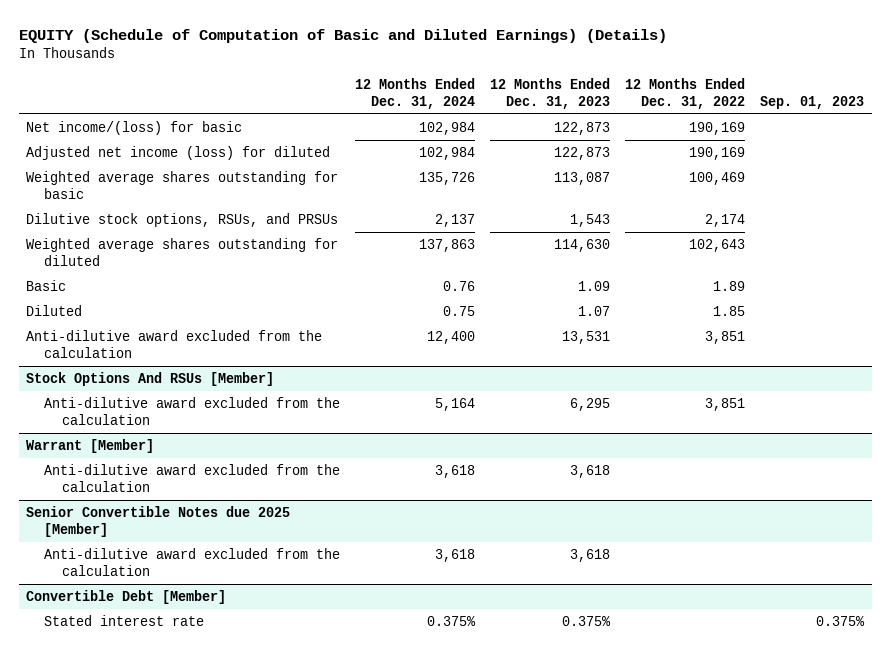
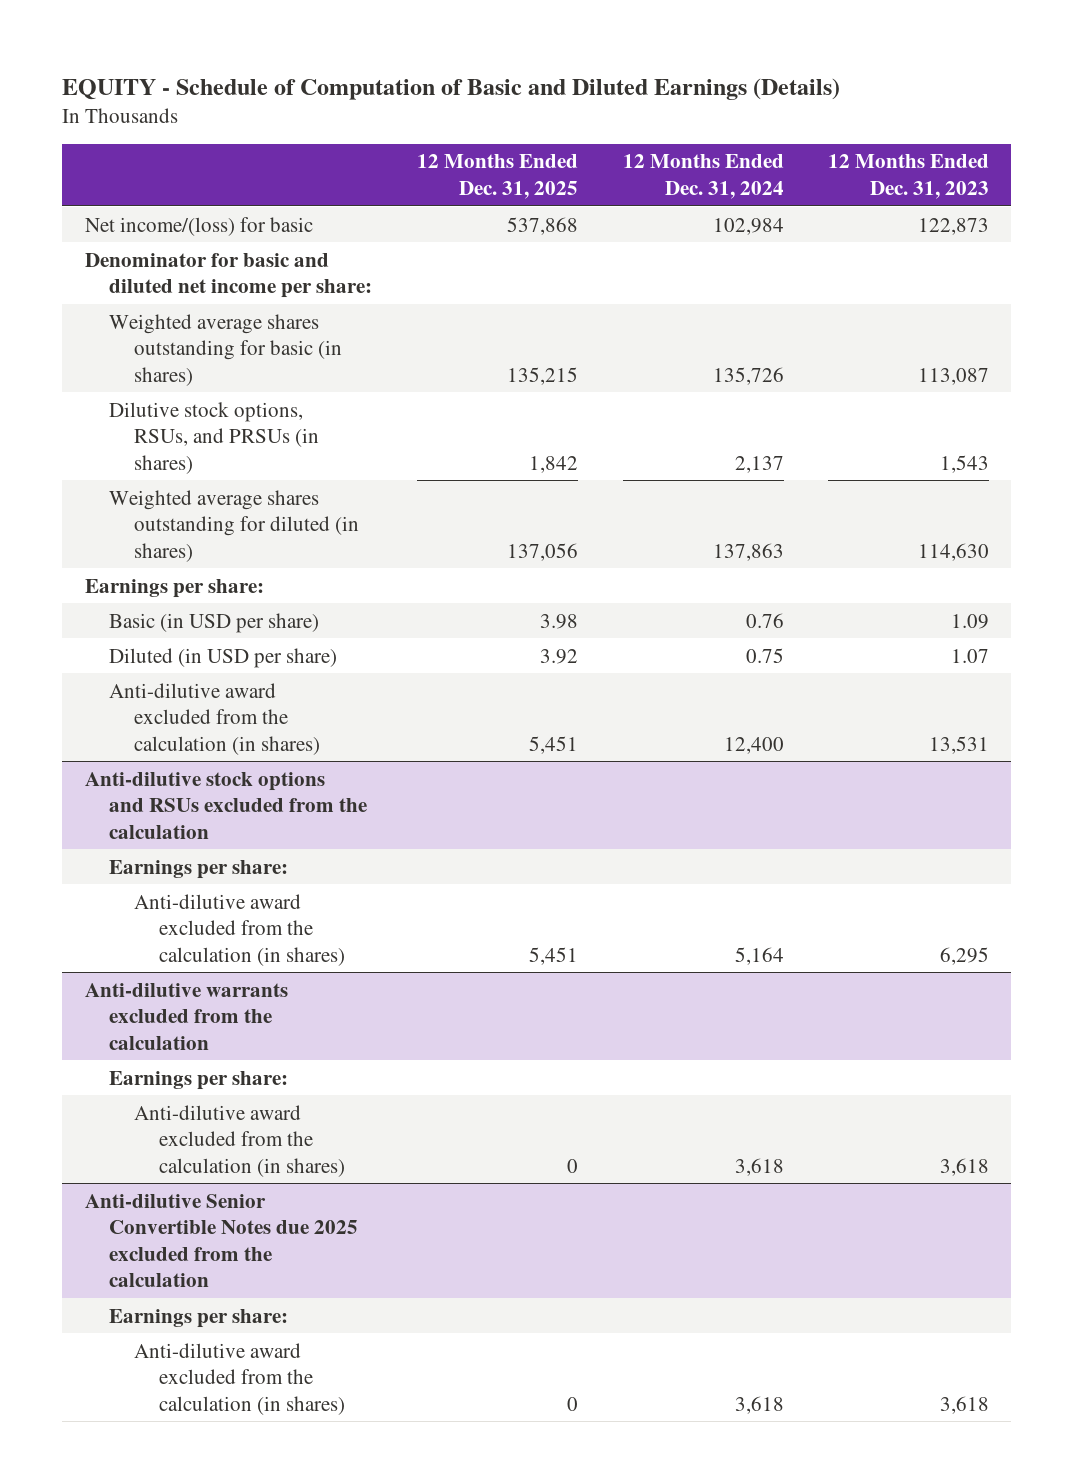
[18,29,667,44] EQUITY (Schedule of Computation of Basic and Diluted Earnings) (Details) -> [62,77,841,100] EQUITY - Schedule of Computation of Basic and Diluted Earnings (Details)
[625,78,746,109] 12 Months Ended Dec. 31, 2022 -> none
[760,95,865,109] Sep. 01, 2023 -> none
none -> [416,154,578,199] 12 Months Ended Dec. 31, 2025
[26,146,331,161] Adjusted net income (loss) for diluted -> none
[26,590,227,605] Convertible Debt [Member] -> none
[44,615,205,627] Stated interest rate -> none
none -> [84,252,373,299] Denominator for basic and diluted net income per share:
[26,171,339,199] Weighted average shares outstanding for basic -> [109,313,343,386] Weighted average shares outstanding for basic (in shares)
[26,213,339,228] Dilutive stock options, RSUs, and PRSUs -> [109,401,320,474] Dilutive stock options, RSUs, and PRSUs (in shares)
[26,238,339,266] Weighted average shares outstanding for diluted -> [109,489,360,562] Weighted average shares outstanding for diluted (in shares)
none -> [84,578,264,598] Earnings per share:
[26,280,67,292] Basic -> [109,612,320,633] Basic (in USD per share)
[26,305,83,317] Diluted -> [109,647,338,668] Diluted (in USD per share)
[26,330,323,358] Anti-dilutive award excluded from the calculation -> [109,682,321,755] Anti-dilutive award excluded from the calculation (in shares)
[26,372,275,387] Stock Options And RSUs [Member] -> [84,771,368,839] Anti-dilutive stock options and RSUs excluded from the calculation
none -> [109,859,289,879] Earnings per share:
[44,397,341,425] Anti-dilutive award excluded from the calculation -> [134,893,346,966] Anti-dilutive award excluded from the calculation (in shares)
[26,439,155,454] Warrant [Member] -> [84,982,288,1050] Anti-dilutive warrants excluded from the calculation
none -> [109,1070,289,1090] Earnings per share:
[44,464,341,492] Anti-dilutive award excluded from the calculation -> [134,1104,346,1177] Anti-dilutive award excluded from the calculation (in shares)
[26,506,291,537] Senior Convertible Notes due 2025 [Member] -> [84,1193,359,1288] Anti-dilutive Senior Convertible Notes due 2025 excluded from the calculation
none -> [109,1308,289,1328] Earnings per share:
[44,548,341,576] Anti-dilutive award excluded from the calculation -> [134,1342,346,1415] Anti-dilutive award excluded from the calculation (in shares)

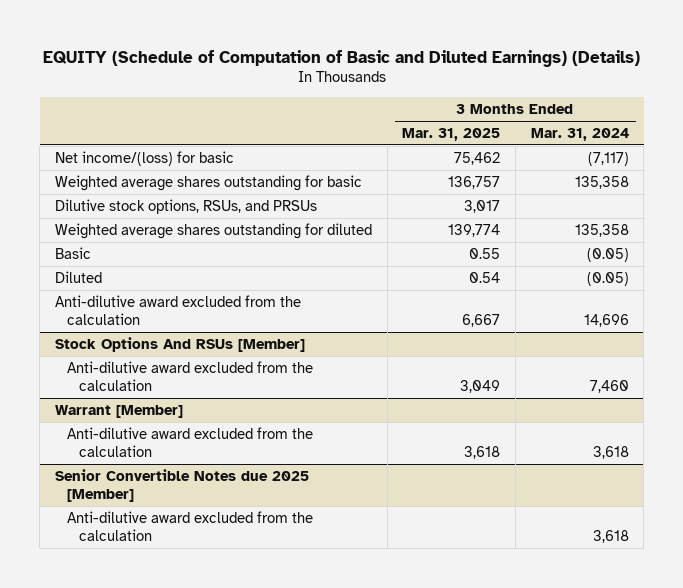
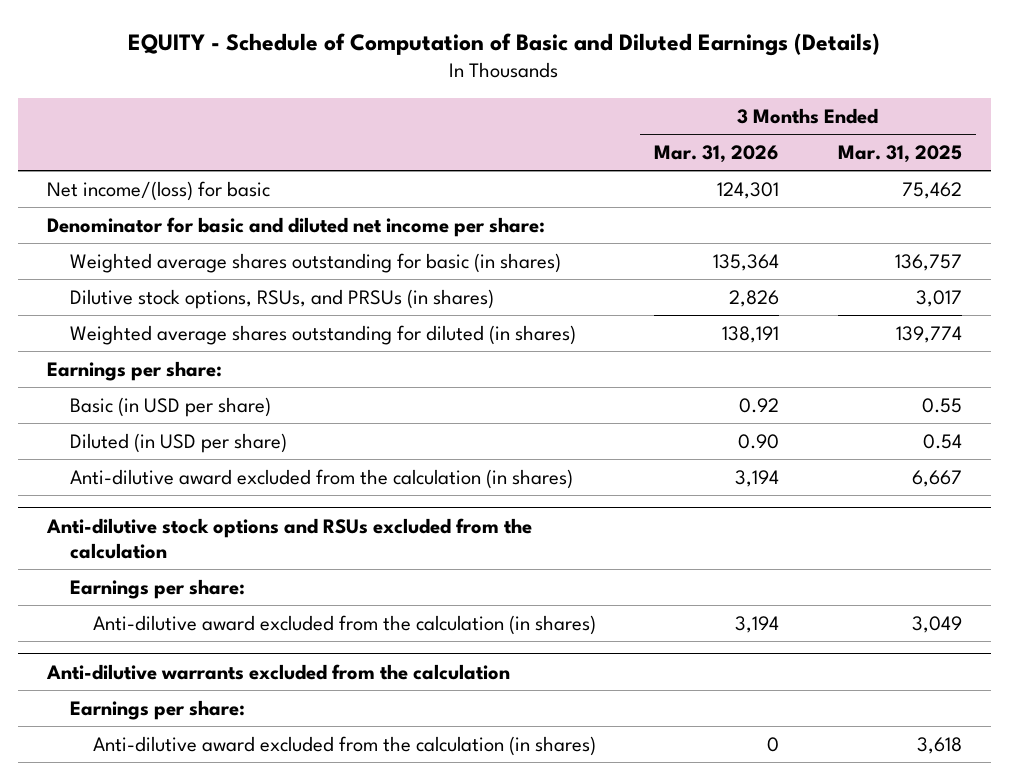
[42,49,640,67] EQUITY (Schedule of Computation of Basic and Diluted Earnings) (Details) -> [128,32,881,56] EQUITY - Schedule of Computation of Basic and Diluted Earnings (Details)
[530,127,629,141] Mar. 31, 2024 -> none
none -> [654,145,780,164] Mar. 31, 2026
[54,468,309,502] Senior Convertible Notes due 2025 [Member] -> none
[67,510,314,541] Anti-dilutive award excluded from the calculation -> none
none -> [46,216,545,237] Denominator for basic and diluted net income per share:
[54,174,362,191] Weighted average shares outstanding for basic -> [69,252,561,273] Weighted average shares outstanding for basic (in shares)
[54,198,317,214] Dilutive stock options, RSUs, and PRSUs -> [69,288,494,309] Dilutive stock options, RSUs, and PRSUs (in shares)
[54,222,372,239] Weighted average shares outstanding for diluted -> [69,324,576,345] Weighted average shares outstanding for diluted (in shares)
none -> [46,360,222,381] Earnings per share:
[54,246,91,259] Basic -> [69,396,271,417] Basic (in USD per share)
[54,270,102,283] Diluted -> [69,432,287,453] Diluted (in USD per share)
[54,294,301,325] Anti-dilutive award excluded from the calculation -> [69,468,573,489] Anti-dilutive award excluded from the calculation (in shares)
[54,336,305,352] Stock Options And RSUs [Member] -> [45,517,532,559] Anti-dilutive stock options and RSUs excluded from the calculation
none -> [69,578,245,599] Earnings per share:
[67,360,314,391] Anti-dilutive award excluded from the calculation -> [92,614,596,635] Anti-dilutive award excluded from the calculation (in shares)
[54,404,183,418] Warrant [Member] -> [45,663,510,680] Anti-dilutive warrants excluded from the calculation
none -> [69,699,245,720] Earnings per share:
[67,426,314,457] Anti-dilutive award excluded from the calculation -> [92,735,596,756] Anti-dilutive award excluded from the calculation (in shares)

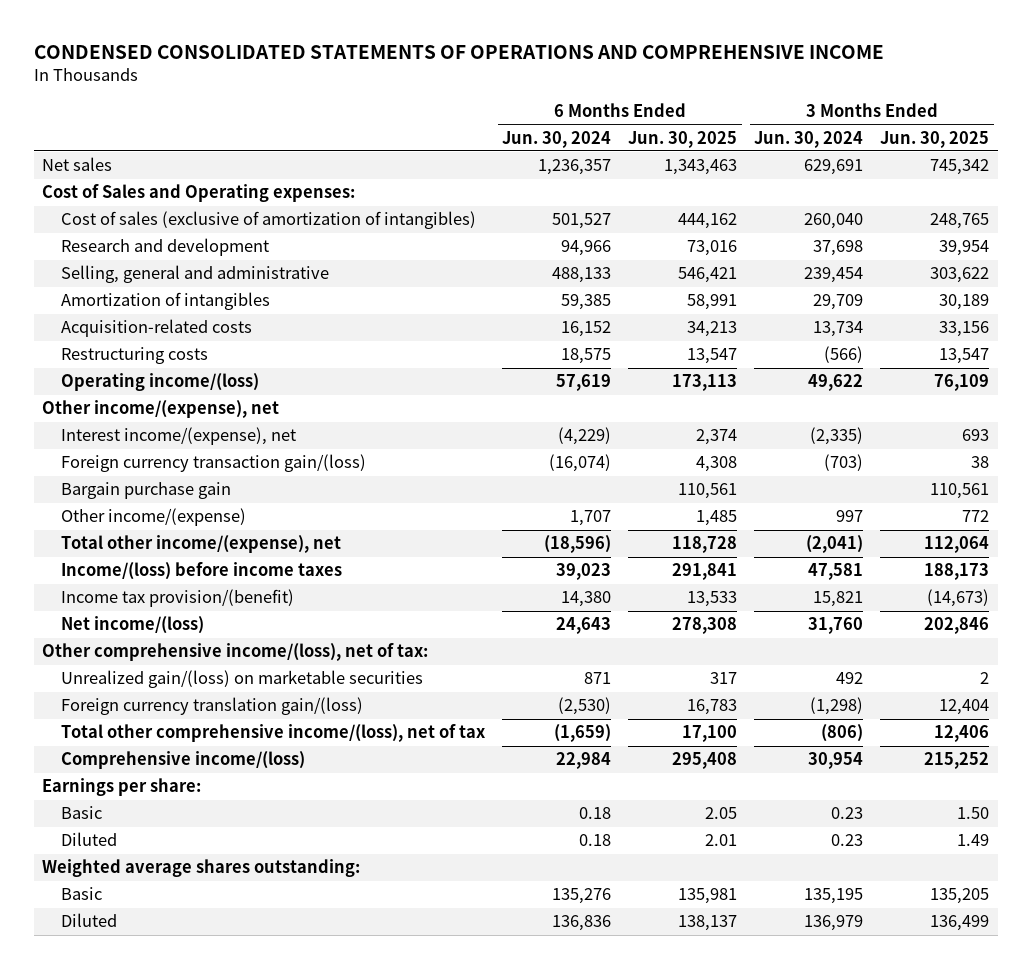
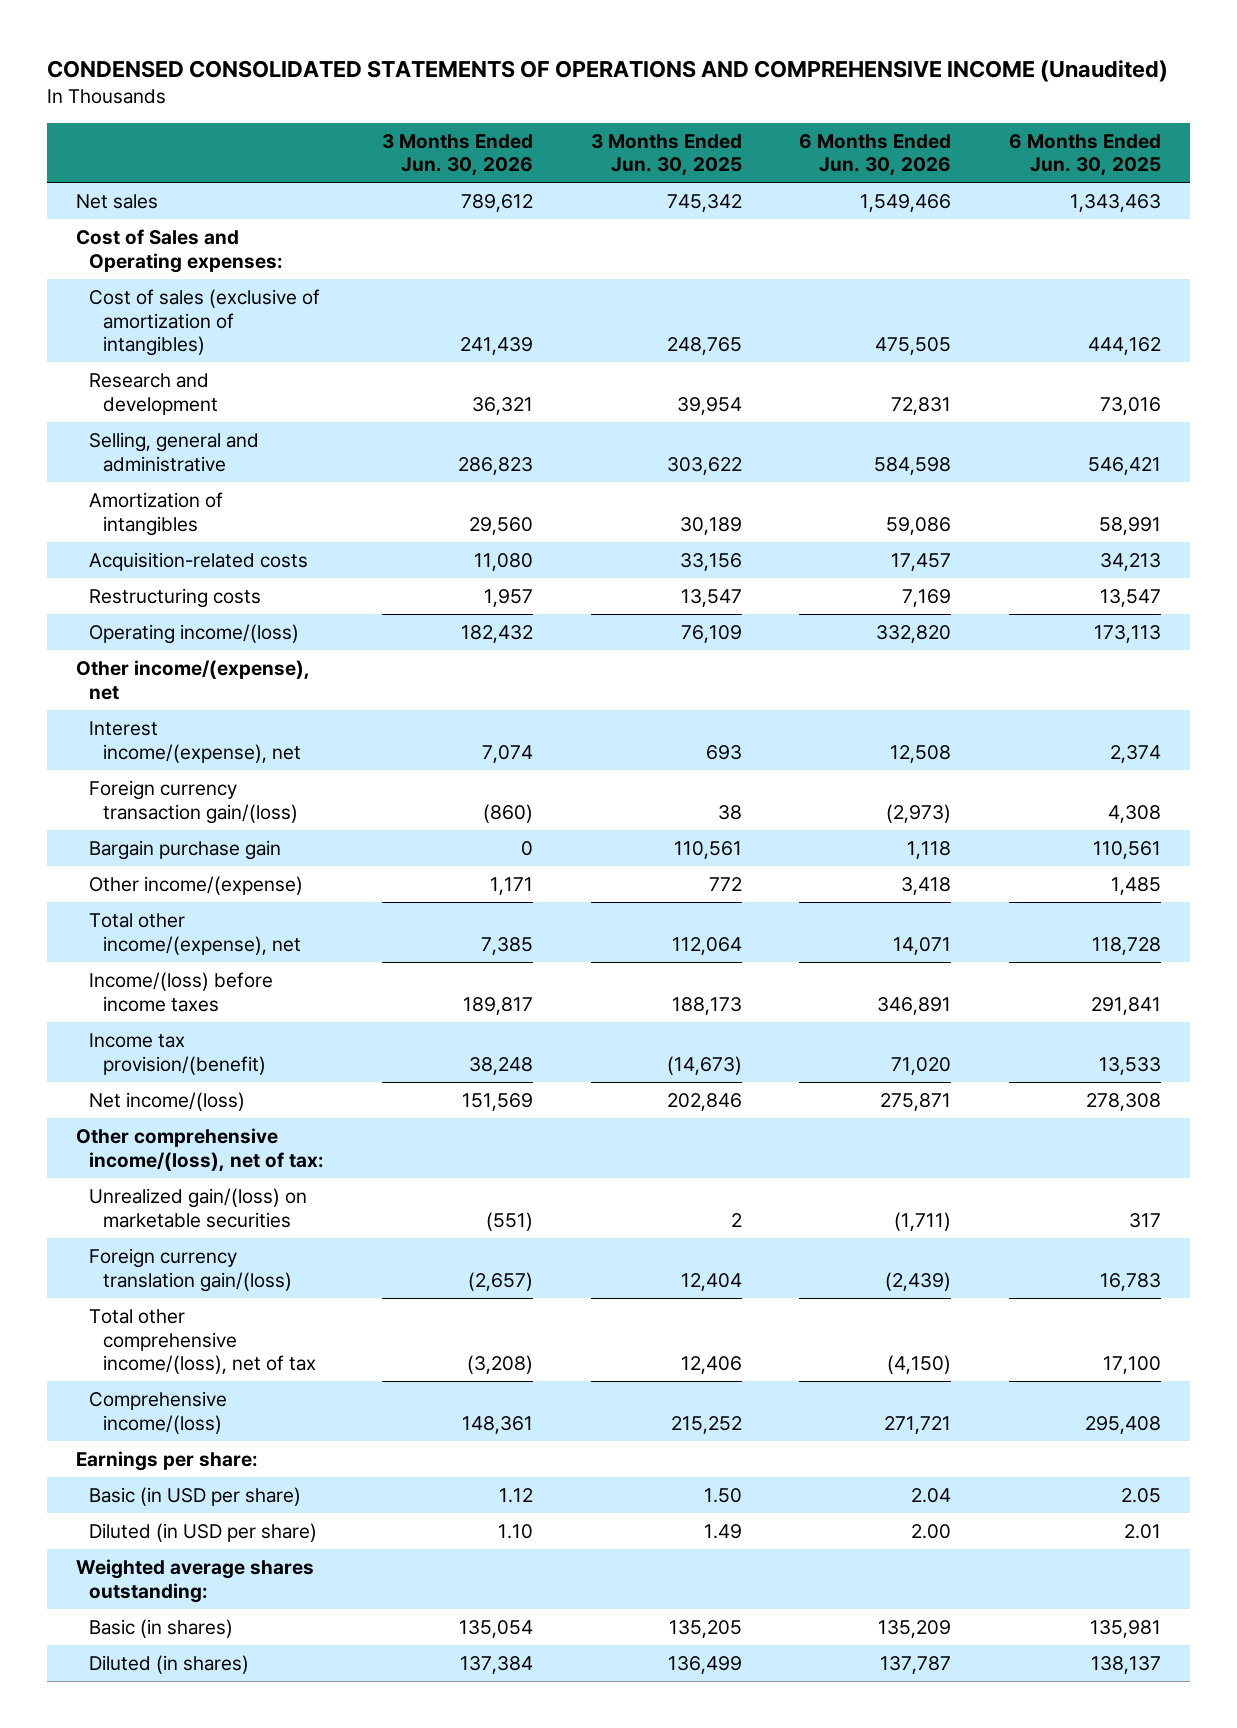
[33,45,884,60] CONDENSED CONSOLIDATED STATEMENTS OF OPERATIONS AND COMPREHENSIVE INCOME -> [46,59,1168,82] CONDENSED CONSOLIDATED STATEMENTS OF OPERATIONS AND COMPREHENSIVE INCOME (Unaudited)
[502,130,612,148] Jun. 30, 2024 -> none
[754,130,864,148] Jun. 30, 2024 -> none
none -> [382,133,534,177] 3 Months Ended Jun. 30, 2026
none -> [799,133,952,177] 6 Months Ended Jun. 30, 2026
[61,806,103,820] Basic -> [89,1486,302,1506] Basic (in USD per share)
[61,832,118,847] Diluted -> [89,1522,318,1542] Diluted (in USD per share)
[61,887,103,901] Basic -> [89,1618,234,1638] Basic (in shares)
[61,913,118,928] Diluted -> [89,1654,250,1674] Diluted (in shares)

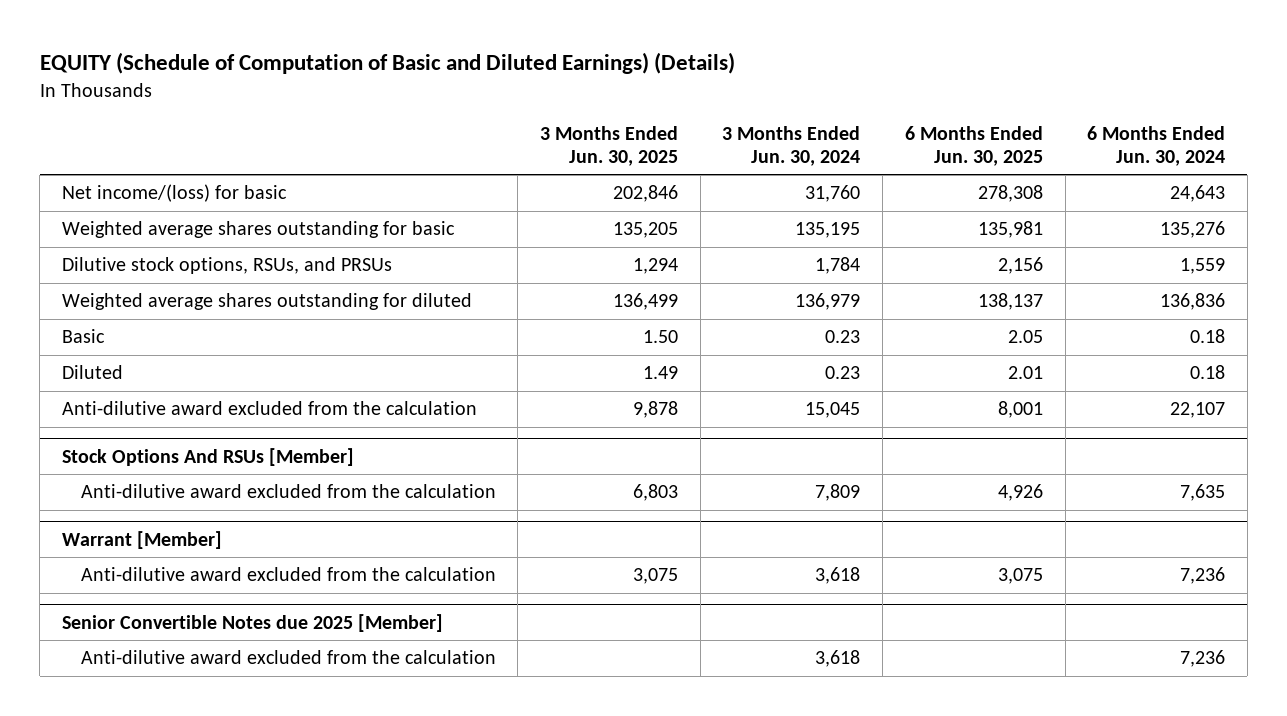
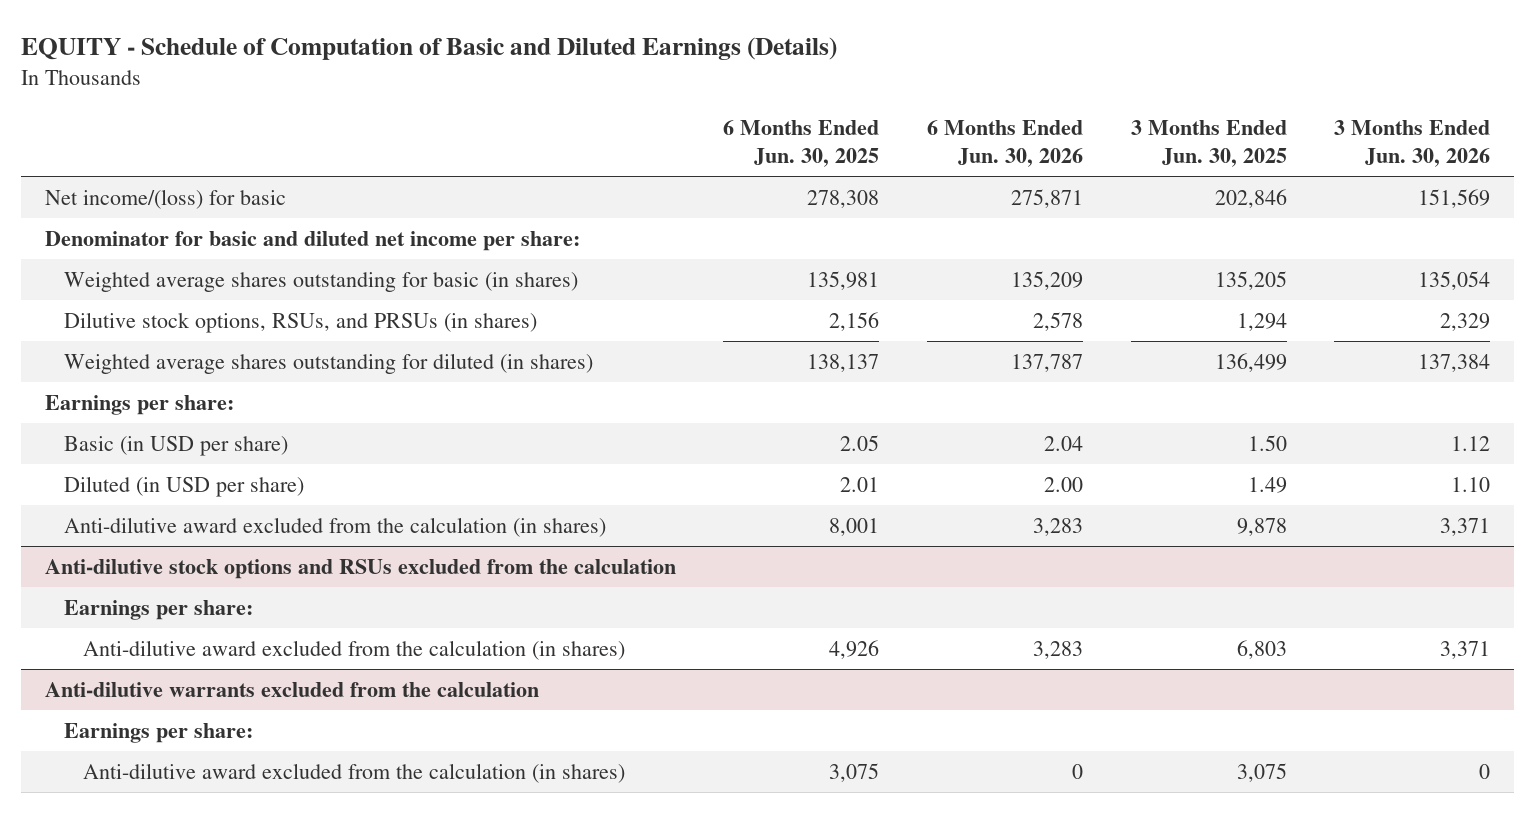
[39,52,735,75] EQUITY (Schedule of Computation of Basic and Diluted Earnings) (Details) -> [21,37,838,61] EQUITY - Schedule of Computation of Basic and Diluted Earnings (Details)
[722,126,861,166] 3 Months Ended Jun. 30, 2024 -> none
[1087,126,1226,166] 6 Months Ended Jun. 30, 2024 -> none
none -> [927,120,1084,168] 6 Months Ended Jun. 30, 2026
none -> [1334,120,1491,168] 3 Months Ended Jun. 30, 2026
[61,613,443,632] Senior Convertible Notes due 2025 [Member] -> none
[80,650,496,665] Anti-dilutive award excluded from the calculation -> none
none -> [44,230,580,251] Denominator for basic and diluted net income per share:
[61,221,455,239] Weighted average shares outstanding for basic -> [63,271,578,292] Weighted average shares outstanding for basic (in shares)
[61,257,392,275] Dilutive stock options, RSUs, and PRSUs -> [63,311,537,333] Dilutive stock options, RSUs, and PRSUs (in shares)
[61,293,472,311] Weighted average shares outstanding for diluted -> [63,352,593,374] Weighted average shares outstanding for diluted (in shares)
none -> [44,394,234,415] Earnings per share:
[61,329,105,344] Basic -> [63,435,288,456] Basic (in USD per share)
[61,365,123,380] Diluted -> [63,475,304,497] Diluted (in USD per share)
[61,401,477,416] Anti-dilutive award excluded from the calculation -> [63,516,606,537] Anti-dilutive award excluded from the calculation (in shares)
[61,447,354,466] Stock Options And RSUs [Member] -> [44,558,676,579] Anti-dilutive stock options and RSUs excluded from the calculation
none -> [63,599,253,620] Earnings per share:
[80,484,496,499] Anti-dilutive award excluded from the calculation -> [82,639,625,660] Anti-dilutive award excluded from the calculation (in shares)
[61,530,222,549] Warrant [Member] -> [44,681,539,697] Anti-dilutive warrants excluded from the calculation
none -> [63,722,253,743] Earnings per share:
[80,567,496,582] Anti-dilutive award excluded from the calculation -> [82,762,625,783] Anti-dilutive award excluded from the calculation (in shares)

